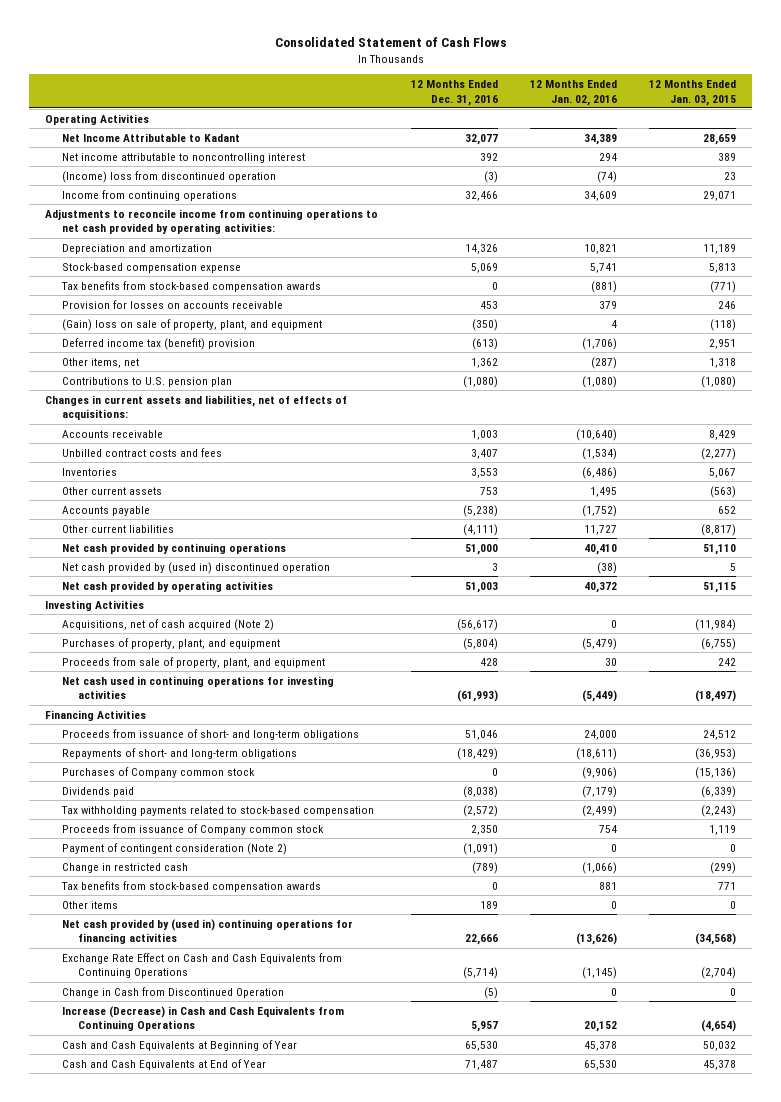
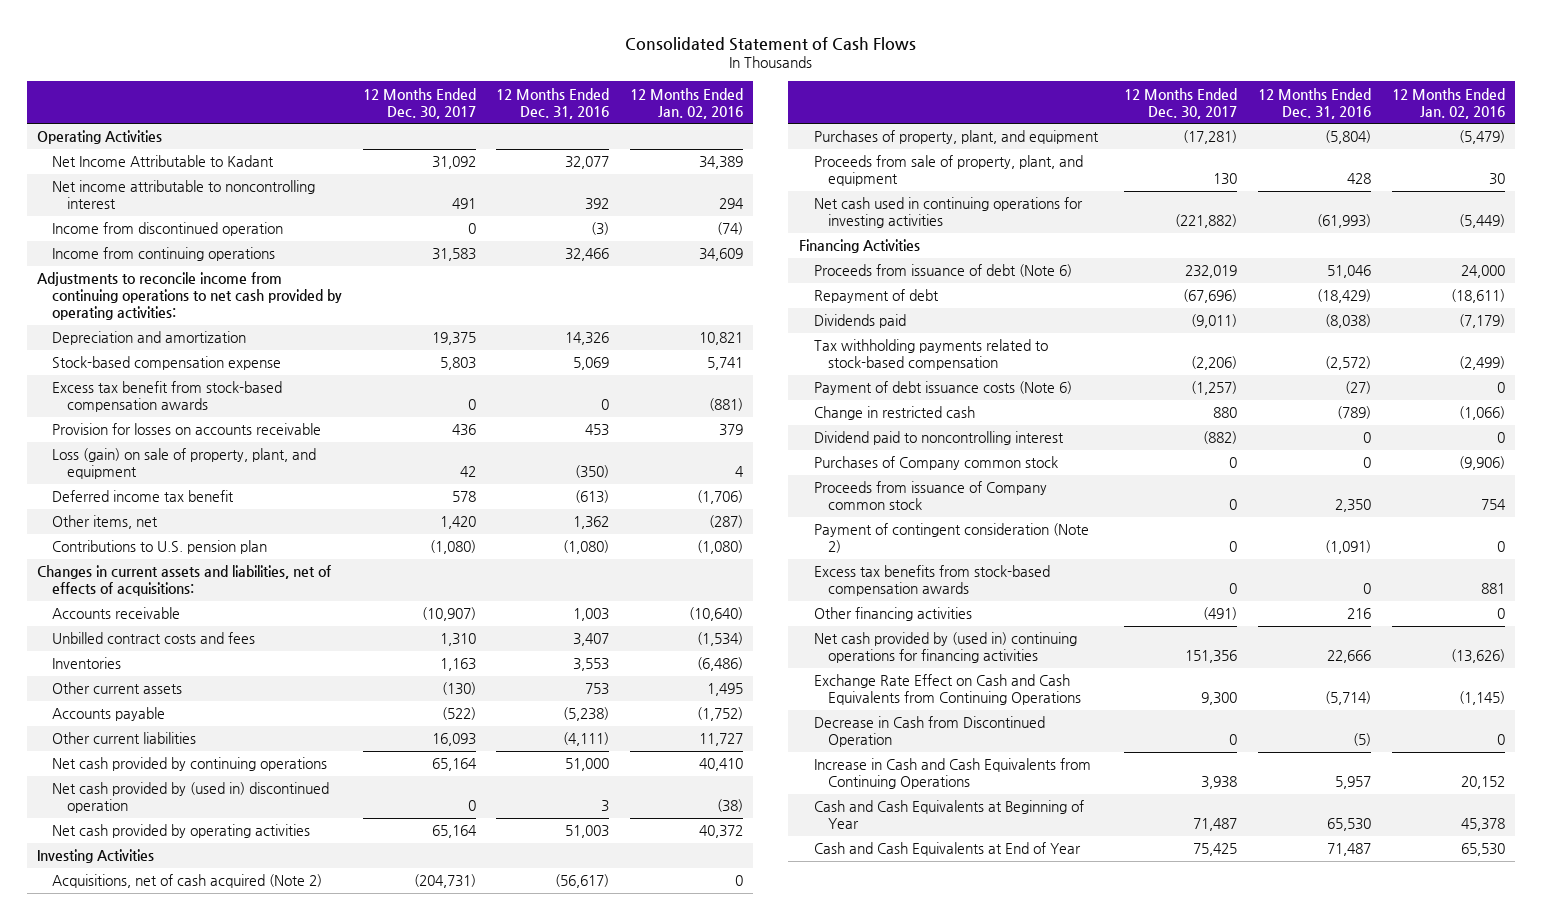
[648,79,736,106] 12 Months Ended Jan. 03, 2015 -> none
none -> [362,87,476,119] 12 Months Ended Dec. 30, 2017
[61,170,276,183] (Income) loss from discontinued operation -> [51,222,283,237] Income from discontinued operation
[60,280,321,292] Tax benefits from stock-based compensation awards -> [51,381,282,413] Excess tax benefit from stock-based compensation awards
[61,318,322,331] (Gain) loss on sale of property, plant, and equipment -> [51,448,316,480] Loss (gain) on sale of property, plant, and equipment
[61,337,255,350] Deferred income tax (benefit) provision -> [51,490,234,503] Deferred income tax benefit
[61,728,359,740] Proceeds from issuance of short- and long-term obligations -> [813,264,1072,278] Proceeds from issuance of debt (Note 6)
[61,747,297,759] Repayments of short- and long-term obligations -> [813,289,939,304] Repayment of debt
none -> [813,381,1072,396] Payment of debt issuance costs (Note 6)
[61,862,188,873] Change in restricted cash -> [813,406,975,421] Change in restricted cash
none -> [813,431,1064,446] Dividend paid to noncontrolling interest
[61,766,255,778] Purchases of Company common stock -> [813,456,1058,471] Purchases of Company common stock
[60,880,321,892] Tax benefits from stock-based compensation awards -> [813,565,1050,597] Excess tax benefits from stock-based compensation awards
[61,900,118,909] Other items -> [813,607,972,622] Other financing activities
[479,900,498,909] 189 -> [1346,608,1371,620] 216
[61,986,284,998] Change in Cash from Discontinued Operation -> [813,716,1045,748] Decrease in Cash from Discontinued Operation
[61,1005,344,1032] Increase (Decrease) in Cash and Cash Equivalents from Continuing Operations -> [813,758,1091,790] Increase in Cash and Cash Equivalents from Continuing Operations

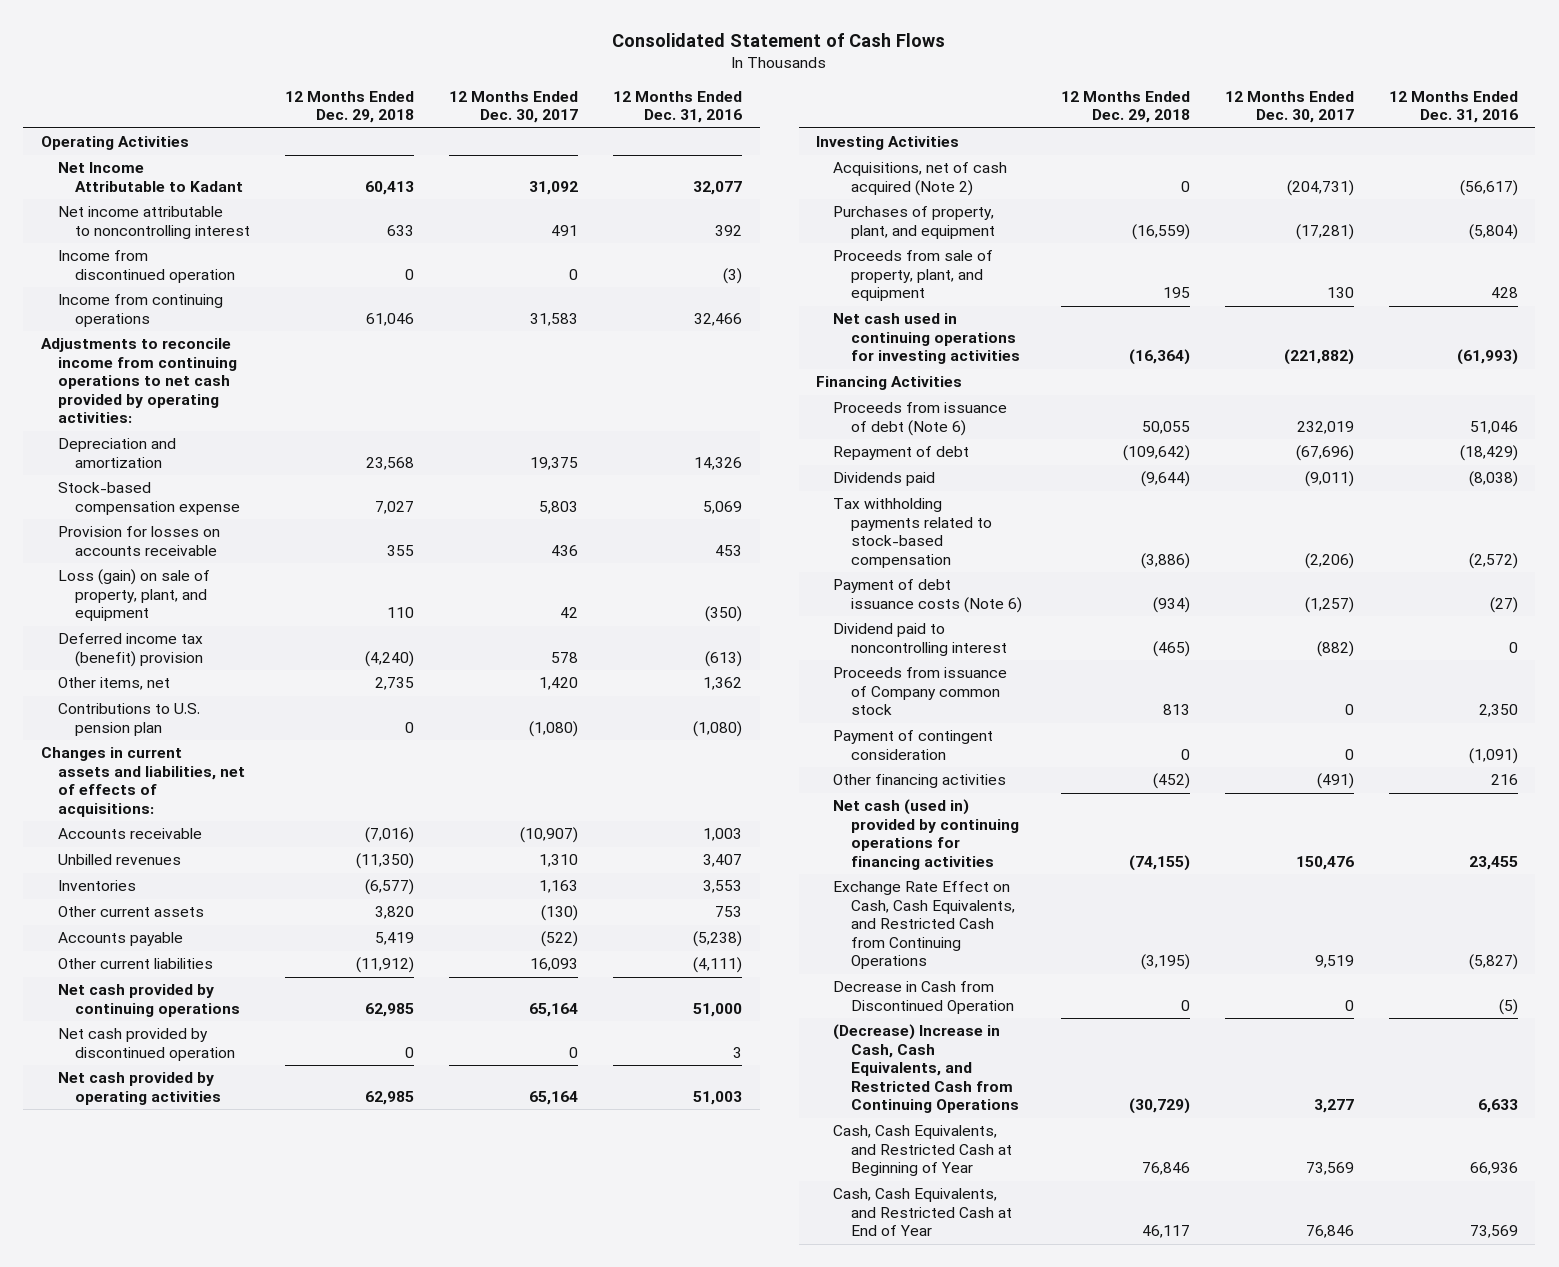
[630,87,744,119] 12 Months Ended Jan. 02, 2016 -> none
none -> [285,90,415,124] 12 Months Ended Dec. 29, 2018
[51,381,282,413] Excess tax benefit from stock-based compensation awards -> none
[51,490,234,503] Deferred income tax benefit -> [57,633,204,667] Deferred income tax (benefit) provision
[51,632,255,645] Unbilled contract costs and fees -> [57,854,181,866] Unbilled revenues
[51,782,329,814] Net cash provided by (used in) discontinued operation -> [57,1028,236,1061] Net cash provided by discontinued operation
[813,406,975,421] Change in restricted cash -> none
[813,456,1058,471] Purchases of Company common stock -> none
[813,565,1050,597] Excess tax benefits from stock-based compensation awards -> none
[813,523,1089,554] Payment of contingent consideration (Note 2) -> [833,730,994,760] Payment of contingent consideration
[813,632,1077,664] Net cash provided by (used in) continuing operations for financing activities -> [833,799,1019,870] Net cash (used in) provided by continuing operations for financing activities
[1185,650,1238,664] 151,356 -> [1295,855,1354,870] 150,476
[1326,650,1371,664] 22,666 -> [1468,855,1518,870] 23,455
[813,674,1082,706] Exchange Rate Effect on Cash and Cash Equivalents from Continuing Operations -> [833,881,1015,970] Exchange Rate Effect on Cash, Cash Equivalents, and Restricted Cash from Continuing Operations
[1201,692,1238,706] 9,300 -> [1314,955,1354,969] 9,519
[1324,691,1371,706] (5,714) -> [1468,954,1518,971] (5,827)
[813,758,1091,790] Increase in Cash and Cash Equivalents from Continuing Operations -> [833,1024,1019,1114] (Decrease) Increase in Cash, Cash Equivalents, and Restricted Cash from Continuing Operations
[1201,776,1238,790] 3,938 -> [1313,1099,1354,1114] 3,277
[1334,776,1371,790] 5,957 -> [1477,1099,1518,1114] 6,633
[813,800,1084,830] Cash and Cash Equivalents at Beginning of Year -> [833,1125,1012,1177] Cash, Cash Equivalents, and Restricted Cash at Beginning of Year
[1193,818,1238,832] 71,487 -> [1305,1162,1354,1176] 73,569
[1326,818,1371,832] 65,530 -> [1469,1162,1518,1176] 66,936
[813,842,1081,857] Cash and Cash Equivalents at End of Year -> [833,1188,1012,1237] Cash, Cash Equivalents, and Restricted Cash at End of Year
[1193,843,1238,857] 75,425 -> [1305,1225,1354,1239] 76,846
[1326,843,1371,857] 71,487 -> [1469,1225,1518,1239] 73,569

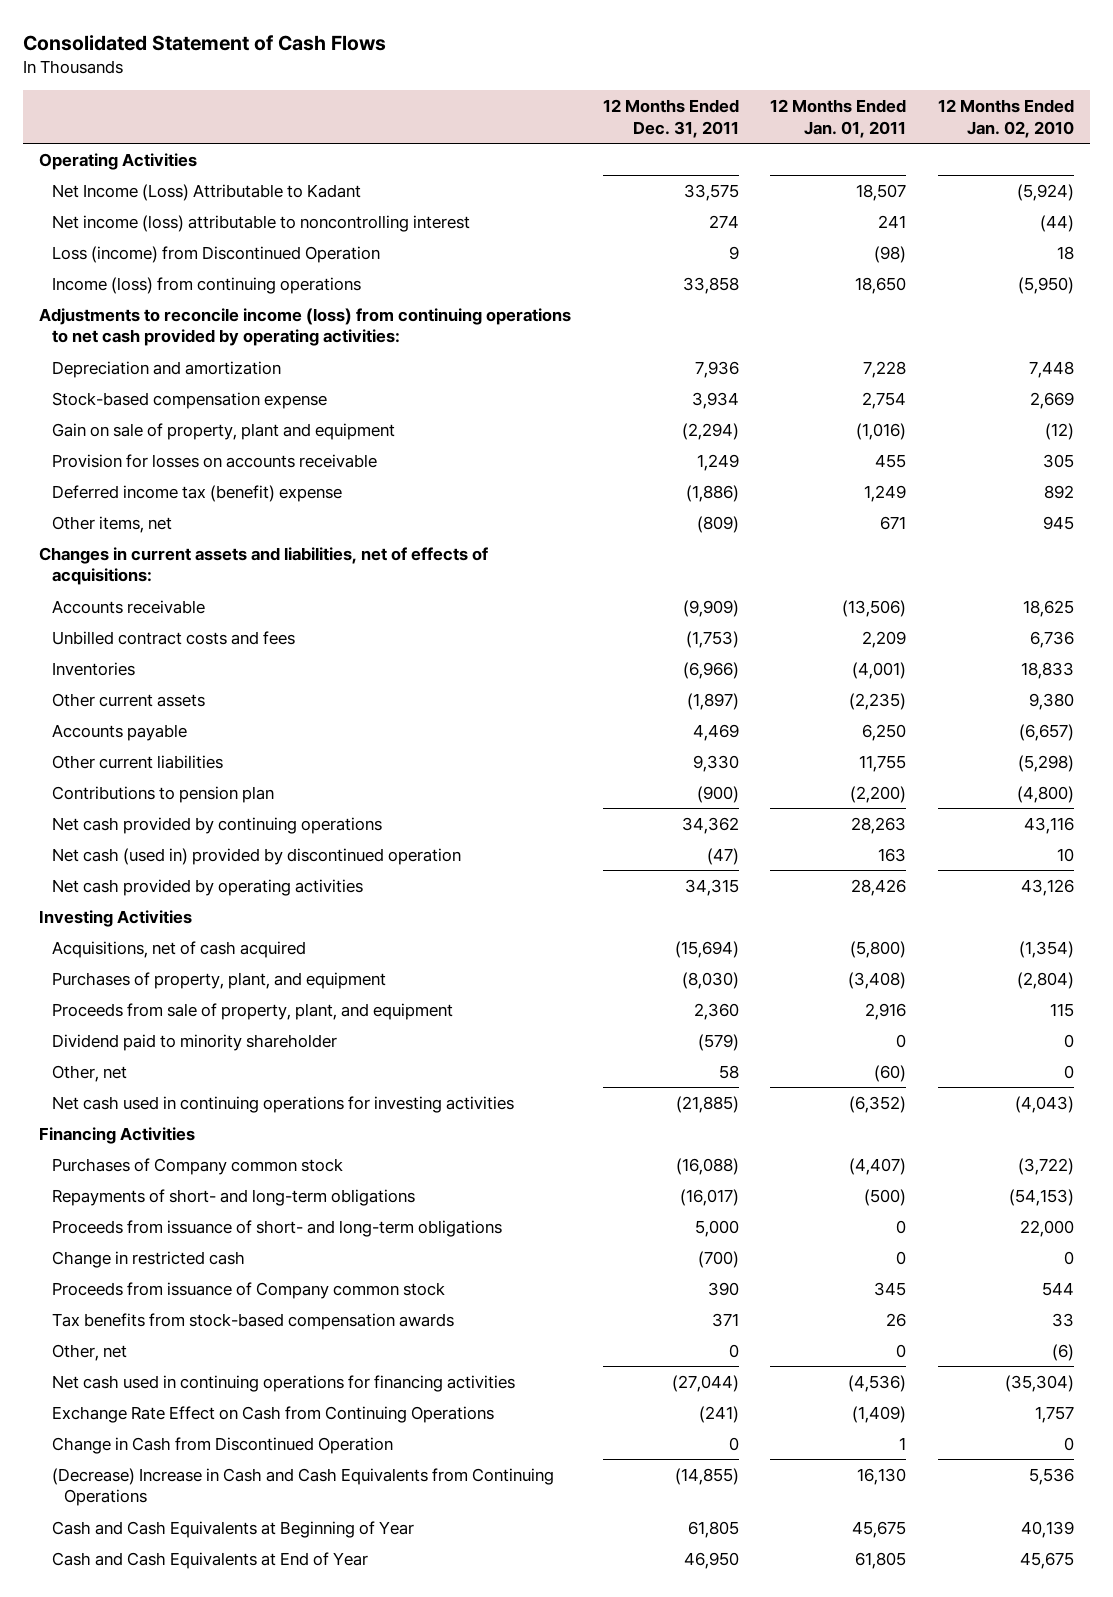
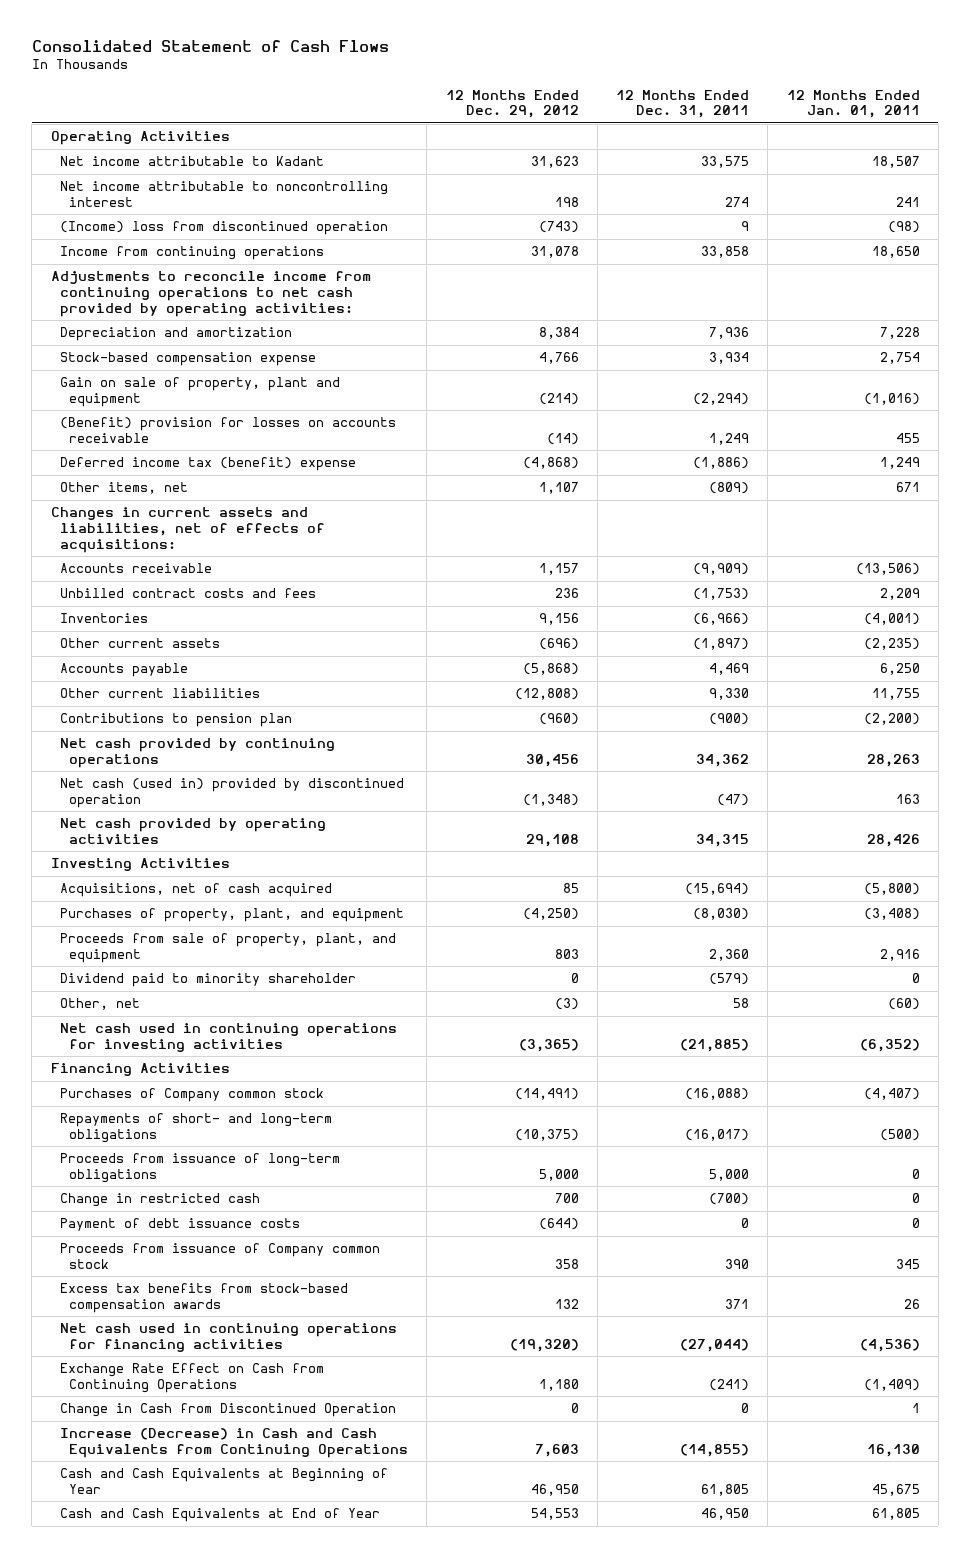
[938,98,1075,138] 12 Months Ended Jan. 02, 2010 -> none
none -> [445,89,579,119] 12 Months Ended Dec. 29, 2012
[51,183,361,201] Net Income (Loss) Attributable to Kadant -> [59,156,324,167] Net income attributable to Kadant
[51,214,470,232] Net income (loss) attributable to noncontrolling interest -> [59,181,388,207] Net income attributable to noncontrolling interest
[51,245,380,263] Loss (income) from Discontinued Operation -> [59,221,388,236] (Income) loss from discontinued operation
[51,276,361,294] Income (loss) from continuing operations -> [59,246,324,261] Income from continuing operations
[39,307,572,347] Adjustments to reconcile income (loss) from continuing operations to net cash provided by operating activities: -> [50,271,371,317] Adjustments to reconcile income from continuing operations to net cash provided by operating activities:
[51,453,377,468] Provision for losses on accounts receivable -> [59,417,396,443] (Benefit) provision for losses on accounts receivable
[51,1219,502,1237] Proceeds from issuance of short- and long-term obligations -> [59,1153,340,1183] Proceeds from issuance of long-term obligations
none -> [59,1218,300,1232] Payment of debt issuance costs
[51,1343,127,1361] Other, net -> none
[51,1312,454,1330] Tax benefits from stock-based compensation awards -> [59,1283,348,1313] Excess tax benefits from stock-based compensation awards
[51,1467,554,1507] (Decrease) Increase in Cash and Cash Equivalents from Continuing Operations -> [59,1428,409,1458] Increase (Decrease) in Cash and Cash Equivalents from Continuing Operations

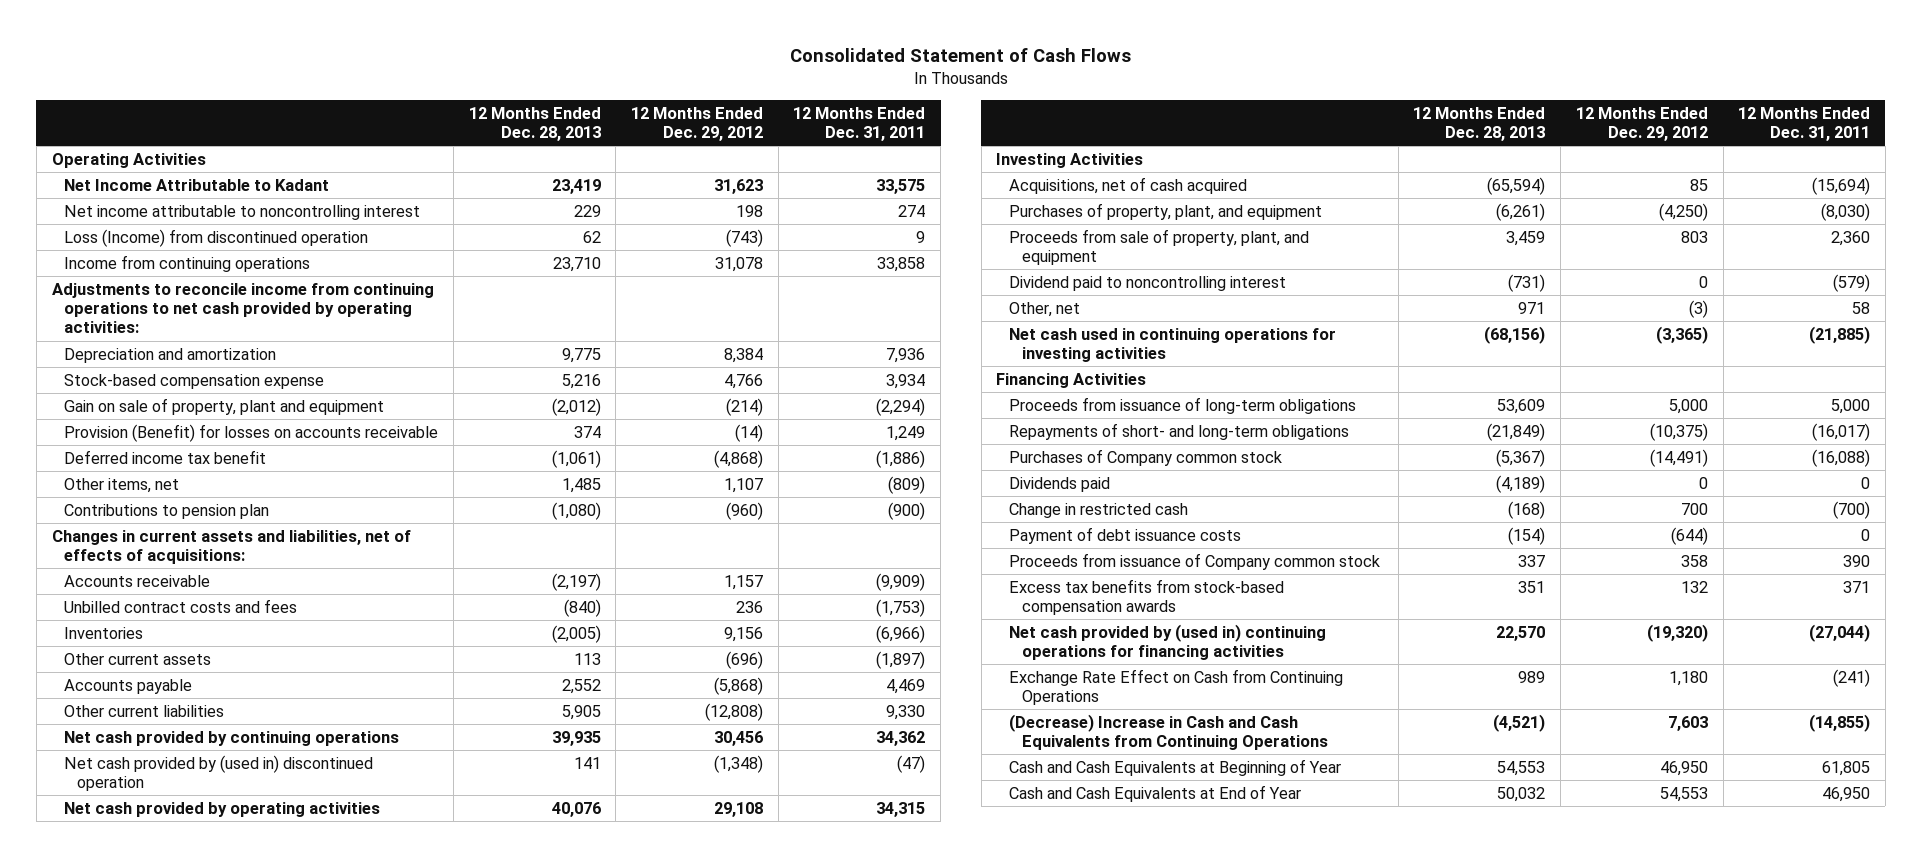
[786,89,920,119] 12 Months Ended Jan. 01, 2011 -> none
none -> [468,106,601,142] 12 Months Ended Dec. 28, 2013
[59,156,324,167] Net income attributable to Kadant -> [64,178,330,191] Net Income Attributable to Kadant
[59,221,388,236] (Income) loss from discontinued operation -> [64,228,369,247] Loss (Income) from discontinued operation
[59,417,396,443] (Benefit) provision for losses on accounts receivable -> [64,423,439,442] Provision (Benefit) for losses on accounts receivable
[59,457,356,472] Deferred income tax (benefit) expense -> [64,449,267,464] Deferred income tax benefit
[59,713,292,728] Contributions to pension plan -> [64,503,270,519] Contributions to pension plan
[59,778,404,808] Net cash (used in) provided by discontinued operation -> [64,754,374,792] Net cash provided by (used in) discontinued operation
[59,973,356,988] Dividend paid to minority shareholder -> [1009,275,1287,291] Dividend paid to noncontrolling interest
[59,1113,332,1143] Repayments of short- and long-term obligations -> [1009,422,1350,440] Repayments of short- and long-term obligations
[59,1088,324,1103] Purchases of Company common stock -> [1009,448,1283,466] Purchases of Company common stock
none -> [1009,476,1111,492] Dividends paid
[59,1323,397,1352] Net cash used in continuing operations for financing activities -> [1009,623,1327,661] Net cash provided by (used in) continuing operations for financing activities
[59,1403,396,1418] Change in Cash from Discontinued Operation -> none
[59,1428,409,1458] Increase (Decrease) in Cash and Cash Equivalents from Continuing Operations -> [1009,713,1328,751] (Decrease) Increase in Cash and Cash Equivalents from Continuing Operations

